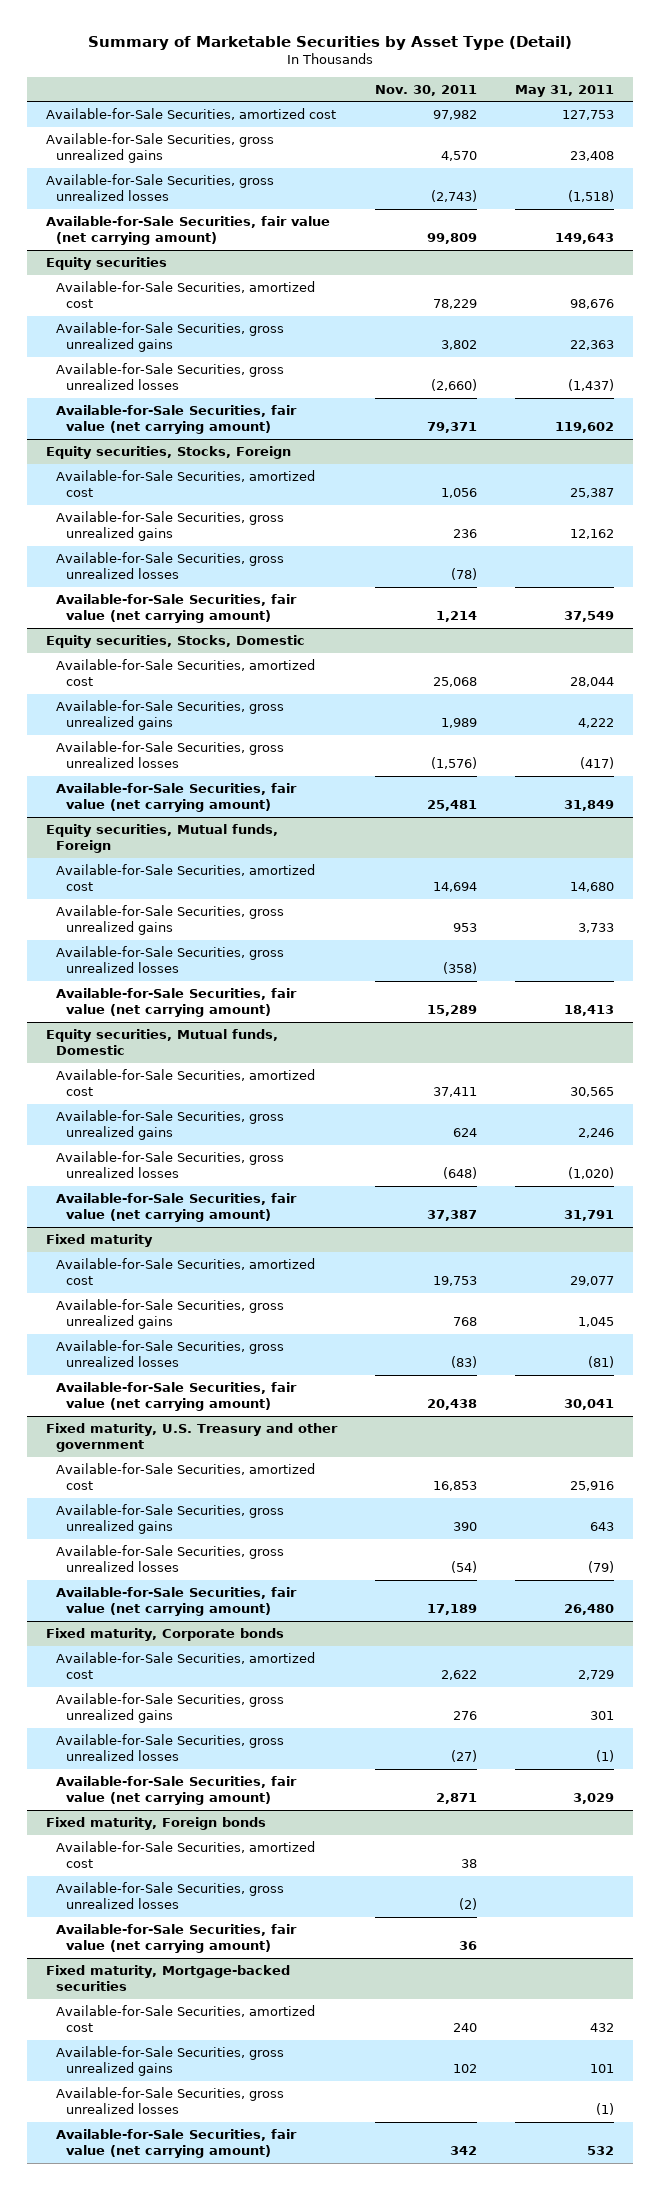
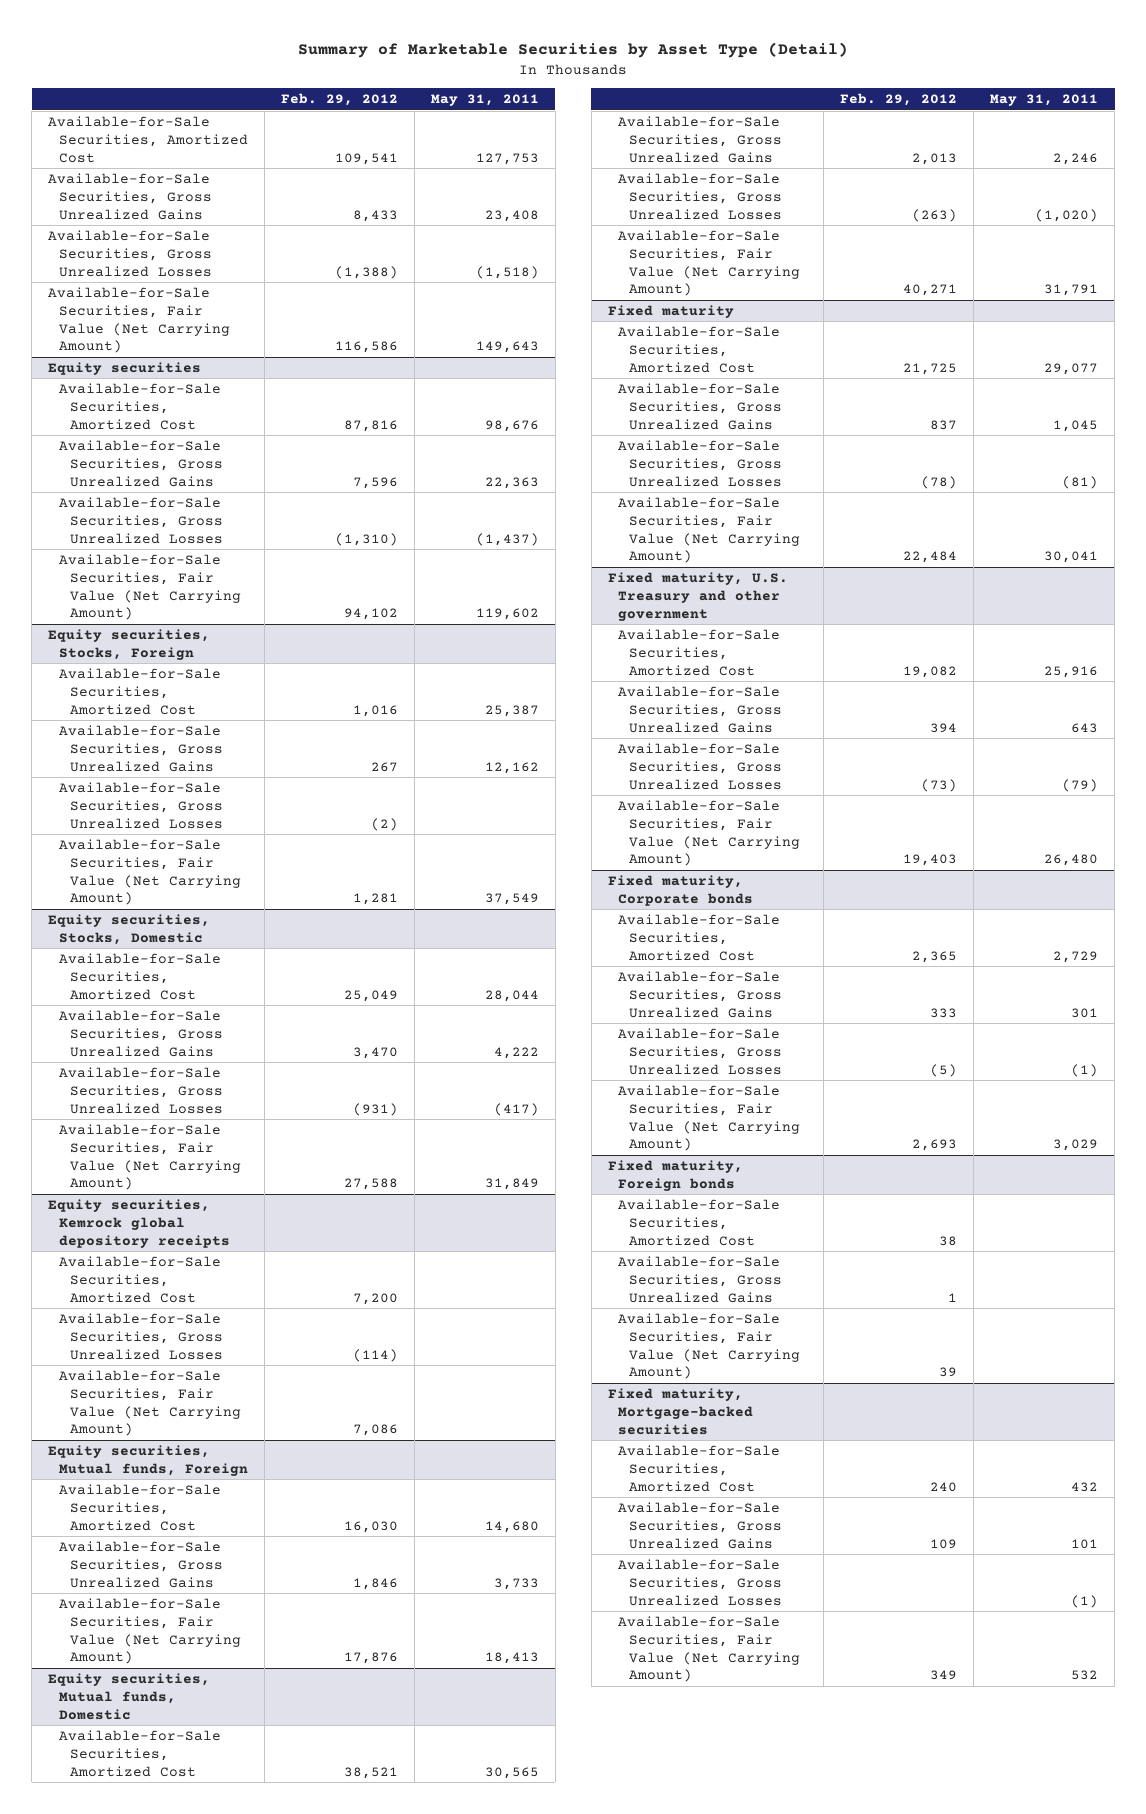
[374,84,477,96] Nov. 30, 2011 -> none
none -> [280,93,398,107] Feb. 29, 2012
[45,107,336,120] Available-for-Sale Securities, amortized cost -> [48,115,248,163] Available-for-Sale Securities, Amortized Cost
[45,132,274,163] Available-for-Sale Securities, gross unrealized gains -> [48,172,212,220] Available-for-Sale Securities, Gross Unrealized Gains
[45,173,274,201] Available-for-Sale Securities, gross unrealized losses -> [48,229,212,277] Available-for-Sale Securities, Gross Unrealized Losses
[45,215,330,245] Available-for-Sale Securities, fair value (net carrying amount) -> [48,286,230,354] Available-for-Sale Securities, Fair Value (Net Carrying Amount)
[55,280,315,308] Available-for-Sale Securities, amortized cost -> [58,382,221,430] Available-for-Sale Securities, Amortized Cost
[55,321,284,352] Available-for-Sale Securities, gross unrealized gains -> [58,439,223,487] Available-for-Sale Securities, Gross Unrealized Gains
[55,362,284,390] Available-for-Sale Securities, gross unrealized losses -> [58,496,223,544] Available-for-Sale Securities, Gross Unrealized Losses
[55,404,297,434] Available-for-Sale Securities, fair value (net carrying amount) -> [58,553,241,621] Available-for-Sale Securities, Fair Value (Net Carrying Amount)
[55,469,315,497] Available-for-Sale Securities, amortized cost -> [58,667,221,715] Available-for-Sale Securities, Amortized Cost
[55,510,284,541] Available-for-Sale Securities, gross unrealized gains -> [58,724,223,772] Available-for-Sale Securities, Gross Unrealized Gains
[55,551,284,579] Available-for-Sale Securities, gross unrealized losses -> [58,781,223,829] Available-for-Sale Securities, Gross Unrealized Losses
[55,593,297,623] Available-for-Sale Securities, fair value (net carrying amount) -> [58,838,241,906] Available-for-Sale Securities, Fair Value (Net Carrying Amount)
[55,658,315,686] Available-for-Sale Securities, amortized cost -> [58,952,221,1000] Available-for-Sale Securities, Amortized Cost
[55,699,284,730] Available-for-Sale Securities, gross unrealized gains -> [58,1009,223,1057] Available-for-Sale Securities, Gross Unrealized Gains
[55,740,284,768] Available-for-Sale Securities, gross unrealized losses -> [58,1066,223,1114] Available-for-Sale Securities, Gross Unrealized Losses
[55,782,297,812] Available-for-Sale Securities, fair value (net carrying amount) -> [58,1123,241,1191] Available-for-Sale Securities, Fair Value (Net Carrying Amount)
none -> [48,1198,230,1248] Equity securities, Kemrock global depository receipts
none -> [58,1255,221,1303] Available-for-Sale Securities, Amortized Cost
none -> [58,1312,223,1360] Available-for-Sale Securities, Gross Unrealized Losses
none -> [58,1369,241,1437] Available-for-Sale Securities, Fair Value (Net Carrying Amount)
[55,945,284,973] Available-for-Sale Securities, gross unrealized losses -> none
[55,863,315,891] Available-for-Sale Securities, amortized cost -> [58,1483,221,1531] Available-for-Sale Securities, Amortized Cost
[55,904,284,935] Available-for-Sale Securities, gross unrealized gains -> [58,1540,223,1588] Available-for-Sale Securities, Gross Unrealized Gains
[55,987,297,1017] Available-for-Sale Securities, fair value (net carrying amount) -> [58,1597,241,1665] Available-for-Sale Securities, Fair Value (Net Carrying Amount)
[55,1068,315,1096] Available-for-Sale Securities, amortized cost -> [58,1729,221,1777] Available-for-Sale Securities, Amortized Cost
[55,1109,284,1140] Available-for-Sale Securities, gross unrealized gains -> [618,115,783,163] Available-for-Sale Securities, Gross Unrealized Gains
[55,1150,284,1178] Available-for-Sale Securities, gross unrealized losses -> [618,172,783,220] Available-for-Sale Securities, Gross Unrealized Losses
[55,1192,297,1222] Available-for-Sale Securities, fair value (net carrying amount) -> [618,229,801,297] Available-for-Sale Securities, Fair Value (Net Carrying Amount)
[55,1257,315,1285] Available-for-Sale Securities, amortized cost -> [618,325,781,373] Available-for-Sale Securities, Amortized Cost
[55,1298,284,1329] Available-for-Sale Securities, gross unrealized gains -> [618,382,783,430] Available-for-Sale Securities, Gross Unrealized Gains
[55,1339,284,1367] Available-for-Sale Securities, gross unrealized losses -> [618,439,783,487] Available-for-Sale Securities, Gross Unrealized Losses
[55,1381,297,1411] Available-for-Sale Securities, fair value (net carrying amount) -> [618,496,801,564] Available-for-Sale Securities, Fair Value (Net Carrying Amount)
[55,1462,315,1490] Available-for-Sale Securities, amortized cost -> [618,628,781,676] Available-for-Sale Securities, Amortized Cost
[55,1503,284,1534] Available-for-Sale Securities, gross unrealized gains -> [618,685,783,733] Available-for-Sale Securities, Gross Unrealized Gains
[55,1544,284,1572] Available-for-Sale Securities, gross unrealized losses -> [618,742,783,790] Available-for-Sale Securities, Gross Unrealized Losses
[55,1586,297,1616] Available-for-Sale Securities, fair value (net carrying amount) -> [618,799,801,867] Available-for-Sale Securities, Fair Value (Net Carrying Amount)
[55,1651,315,1679] Available-for-Sale Securities, amortized cost -> [618,913,781,961] Available-for-Sale Securities, Amortized Cost
[55,1692,284,1723] Available-for-Sale Securities, gross unrealized gains -> [618,970,783,1018] Available-for-Sale Securities, Gross Unrealized Gains
[55,1733,284,1761] Available-for-Sale Securities, gross unrealized losses -> [618,1027,783,1075] Available-for-Sale Securities, Gross Unrealized Losses
[55,1775,297,1805] Available-for-Sale Securities, fair value (net carrying amount) -> [618,1084,801,1152] Available-for-Sale Securities, Fair Value (Net Carrying Amount)
[55,1840,315,1868] Available-for-Sale Securities, amortized cost -> [618,1198,781,1246] Available-for-Sale Securities, Amortized Cost
[55,1881,284,1909] Available-for-Sale Securities, gross unrealized losses -> [618,1255,783,1303] Available-for-Sale Securities, Gross Unrealized Gains
[55,1923,297,1953] Available-for-Sale Securities, fair value (net carrying amount) -> [618,1312,801,1380] Available-for-Sale Securities, Fair Value (Net Carrying Amount)
[55,2004,315,2032] Available-for-Sale Securities, amortized cost -> [618,1444,781,1492] Available-for-Sale Securities, Amortized Cost
[55,2045,284,2076] Available-for-Sale Securities, gross unrealized gains -> [618,1501,783,1549] Available-for-Sale Securities, Gross Unrealized Gains
[55,2086,284,2114] Available-for-Sale Securities, gross unrealized losses -> [618,1558,783,1606] Available-for-Sale Securities, Gross Unrealized Losses
[55,2128,297,2158] Available-for-Sale Securities, fair value (net carrying amount) -> [618,1615,801,1683] Available-for-Sale Securities, Fair Value (Net Carrying Amount)

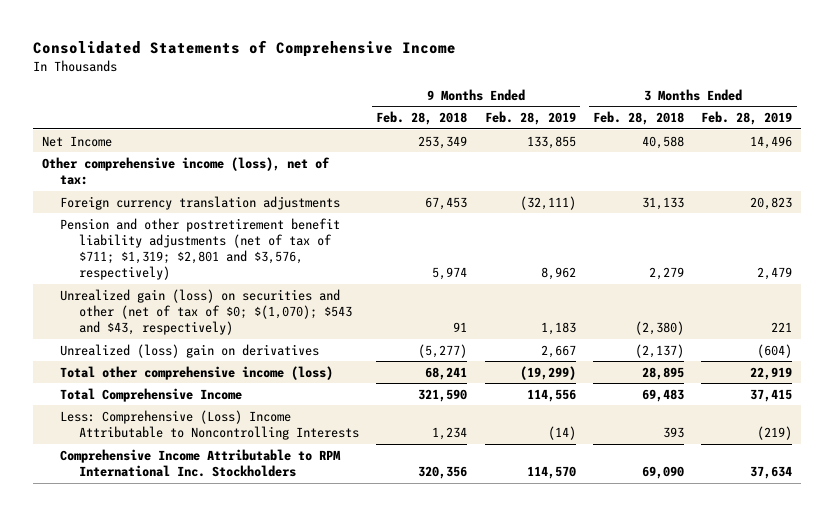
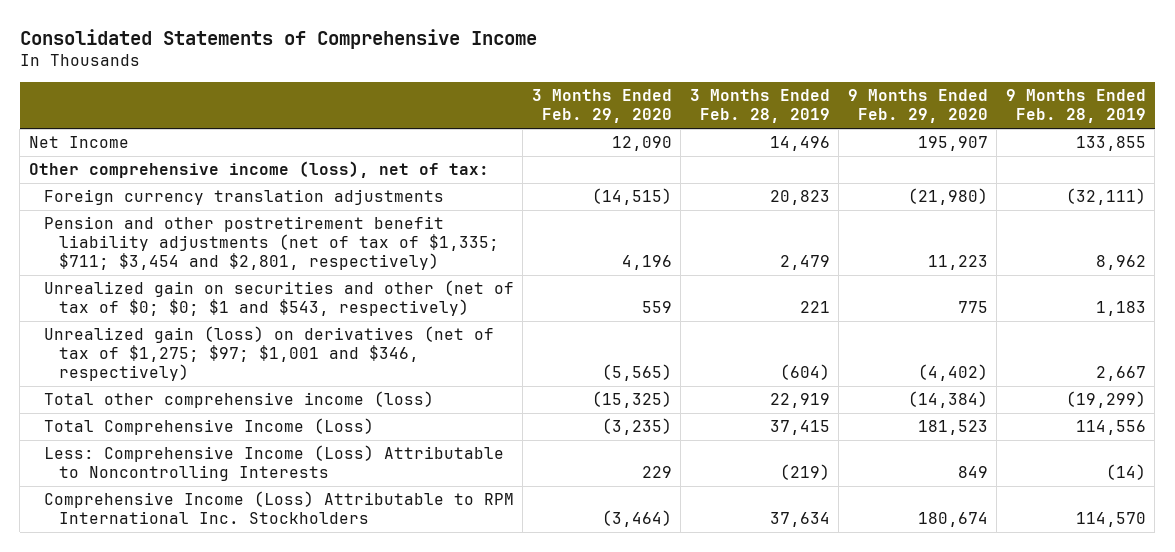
[376,111,468,126] Feb. 28, 2018 -> none
[592,111,684,126] Feb. 28, 2018 -> none
none -> [531,89,672,124] 3 Months Ended Feb. 29, 2020
none -> [847,89,988,124] 9 Months Ended Feb. 29, 2020
[60,217,341,281] Pension and other postretirement benefit liability adjustments (net of tax of $711; $1,319; $2,801 and $3,576, respectively) -> [43,216,499,270] Pension and other postretirement benefit liability adjustments (net of tax of $1,335; $711; $3,454 and $2,801, respectively)
[60,288,352,336] Unrealized gain (loss) on securities and other (net of tax of $0; $(1,070); $543 and $43, respectively) -> [43,280,514,317] Unrealized gain on securities and other (net of tax of $0; $0; $1 and $543, respectively)
[60,343,320,358] Unrealized (loss) gain on derivatives -> [43,326,494,381] Unrealized gain (loss) on derivatives (net of tax of $1,275; $97; $1,001 and $346, respectively)
[60,387,243,402] Total Comprehensive Income -> [43,418,374,436] Total Comprehensive Income (Loss)
[60,409,359,441] Less: Comprehensive (Loss) Income Attributable to Noncontrolling Interests -> [43,445,504,482] Less: Comprehensive Income (Loss) Attributable to Noncontrolling Interests
[60,448,342,478] Comprehensive Income Attributable to RPM International Inc. Stockholders -> [43,491,514,525] Comprehensive Income (Loss) Attributable to RPM International Inc. Stockholders

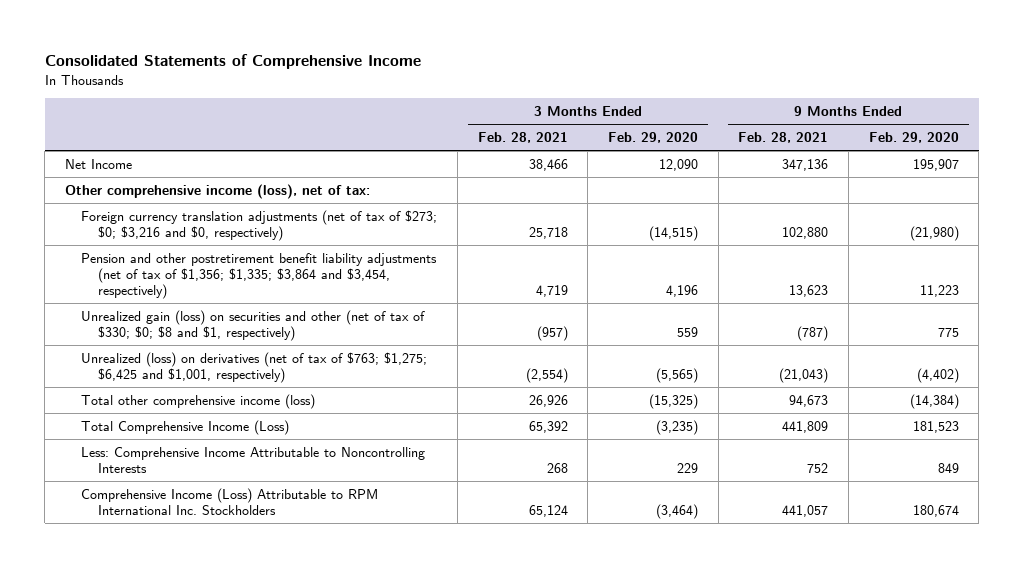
[689,89,830,124] 3 Months Ended Feb. 28, 2019 -> none
[1005,89,1146,124] 9 Months Ended Feb. 28, 2019 -> none
none -> [477,131,568,143] Feb. 28, 2021
none -> [738,131,829,143] Feb. 28, 2021
[43,189,444,206] Foreign currency translation adjustments -> [81,209,438,241] Foreign currency translation adjustments (net of tax of $273; $0; $3,216 and $0, respectively)
[43,216,499,270] Pension and other postretirement benefit liability adjustments (net of tax of $1,335; $711; $3,454 and $2,801, respectively) -> [81,252,438,300] Pension and other postretirement benefit liability adjustments (net of tax of $1,356; $1,335; $3,864 and $3,454, respectively)
[43,280,514,317] Unrealized gain on securities and other (net of tax of $0; $0; $1 and $543, respectively) -> [81,309,426,341] Unrealized gain (loss) on securities and other (net of tax of $330; $0; $8 and $1, respectively)
[43,326,494,381] Unrealized gain (loss) on derivatives (net of tax of $1,275; $97; $1,001 and $346, respectively) -> [81,351,428,383] Unrealized (loss) on derivatives (net of tax of $763; $1,275; $6,425 and $1,001, respectively)
[43,445,504,482] Less: Comprehensive Income (Loss) Attributable to Noncontrolling Interests -> [81,446,426,473] Less: Comprehensive Income Attributable to Noncontrolling Interests

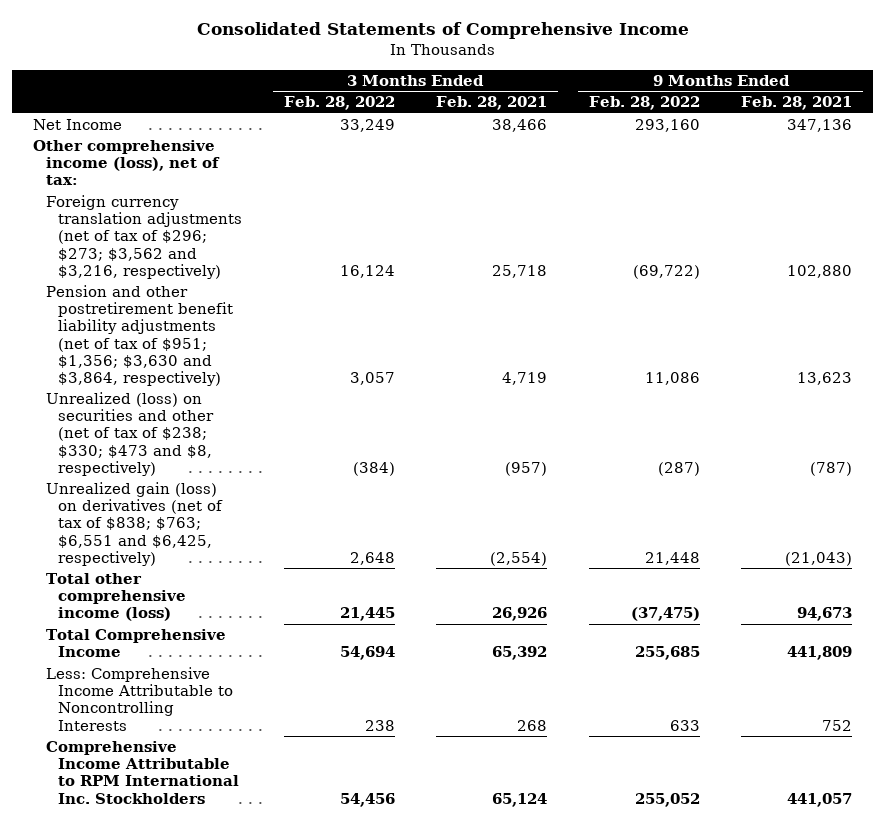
[608,131,699,143] Feb. 29, 2020 -> none
[868,131,959,143] Feb. 29, 2020 -> none
none -> [283,96,395,111] Feb. 28, 2022
none -> [588,96,700,111] Feb. 28, 2022
[81,209,438,241] Foreign currency translation adjustments (net of tax of $273; $0; $3,216 and $0, respectively) -> [45,195,243,279] Foreign currency translation adjustments (net of tax of $296; $273; $3,562 and $3,216, respectively)
[81,252,438,300] Pension and other postretirement benefit liability adjustments (net of tax of $1,356; $1,335; $3,864 and $3,454, respectively) -> [45,285,234,387] Pension and other postretirement benefit liability adjustments (net of tax of $951; $1,356; $3,630 and $3,864, respectively)
[81,309,426,341] Unrealized gain (loss) on securities and other (net of tax of $330; $0; $8 and $1, respectively) -> [45,392,215,476] Unrealized (loss) on securities and other (net of tax of $238; $330; $473 and $8, respectively)
[81,351,428,383] Unrealized (loss) on derivatives (net of tax of $763; $1,275; $6,425 and $1,001, respectively) -> [45,482,224,566] Unrealized gain (loss) on derivatives (net of tax of $838; $763; $6,551 and $6,425, respectively)
[81,419,290,435] Total Comprehensive Income (Loss) -> [45,629,226,658] Total Comprehensive Income
[81,487,379,515] Comprehensive Income (Loss) Attributable to RPM International Inc. Stockholders -> [45,741,240,804] Comprehensive Income Attributable to RPM International Inc. Stockholders

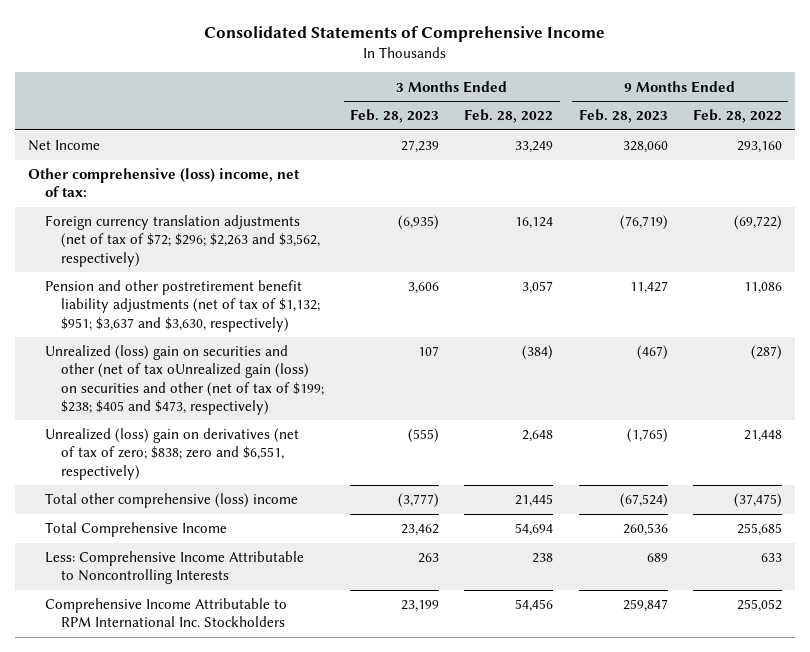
[436,96,548,111] Feb. 28, 2021 -> none
[741,96,853,111] Feb. 28, 2021 -> none
none -> [349,109,439,124] Feb. 28, 2023
none -> [578,109,668,124] Feb. 28, 2023
[32,140,220,186] Other comprehensive income (loss), net of tax: -> [27,168,300,198] Other comprehensive (loss) income, net of tax:
[45,195,243,279] Foreign currency translation adjustments (net of tax of $296; $273; $3,562 and $3,216, respectively) -> [44,215,321,267] Foreign currency translation adjustments (net of tax of $72; $296; $2,263 and $3,562, respectively)
[45,285,234,387] Pension and other postretirement benefit liability adjustments (net of tax of $951; $1,356; $3,630 and $3,864, respectively) -> [44,280,321,332] Pension and other postretirement benefit liability adjustments (net of tax of $1,132; $951; $3,637 and $3,630, respectively)
[45,392,215,476] Unrealized (loss) on securities and other (net of tax of $238; $330; $473 and $8, respectively) -> [44,345,325,415] Unrealized (loss) gain on securities and other (net of tax oUnrealized gain (loss) on securities and other (net of tax of $199; $238; $405 and $473, respectively)
[45,482,224,566] Unrealized gain (loss) on derivatives (net of tax of $838; $763; $6,551 and $6,425, respectively) -> [44,428,299,480] Unrealized (loss) gain on derivatives (net of tax of zero; $838; zero and $6,551, respectively)
[45,573,187,622] Total other comprehensive income (loss) -> [44,493,298,509] Total other comprehensive (loss) income

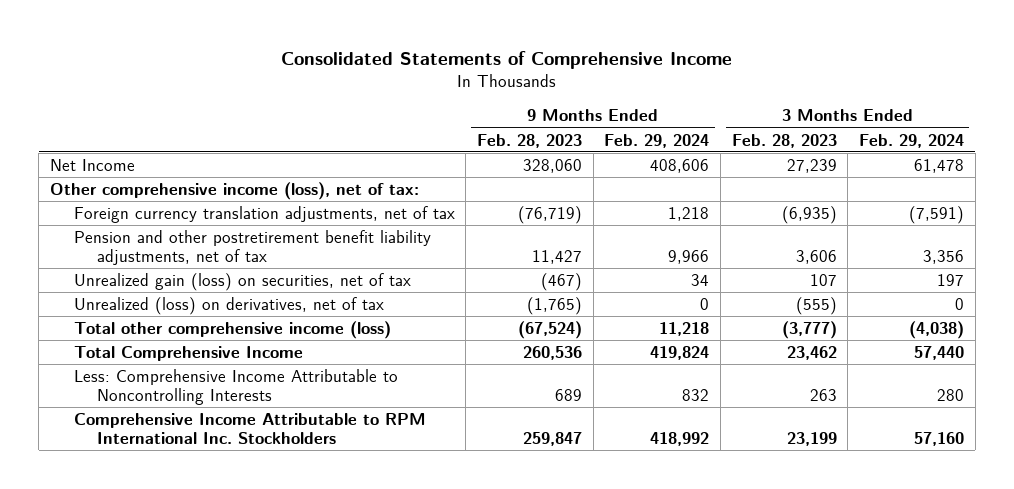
[464,109,554,124] Feb. 28, 2022 -> none
[692,109,782,124] Feb. 28, 2022 -> none
none -> [604,133,710,148] Feb. 29, 2024
none -> [858,133,964,148] Feb. 29, 2024
[27,168,300,198] Other comprehensive (loss) income, net of tax: -> [50,181,420,200] Other comprehensive income (loss), net of tax:
[44,215,321,267] Foreign currency translation adjustments (net of tax of $72; $296; $2,263 and $3,562, respectively) -> [73,205,455,223] Foreign currency translation adjustments, net of tax
[44,280,321,332] Pension and other postretirement benefit liability adjustments (net of tax of $1,132; $951; $3,637 and $3,630, respectively) -> [73,229,431,266] Pension and other postretirement benefit liability adjustments, net of tax
[44,345,325,415] Unrealized (loss) gain on securities and other (net of tax oUnrealized gain (loss) on securities and other (net of tax of $199; $238; $405 and $473, respectively) -> [73,272,411,291] Unrealized gain (loss) on securities, net of tax
[44,428,299,480] Unrealized (loss) gain on derivatives (net of tax of zero; $838; zero and $6,551, respectively) -> [73,296,384,315] Unrealized (loss) on derivatives, net of tax
[44,493,298,509] Total other comprehensive (loss) income -> [73,320,391,339] Total other comprehensive income (loss)

